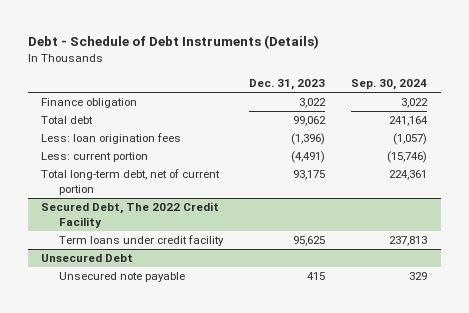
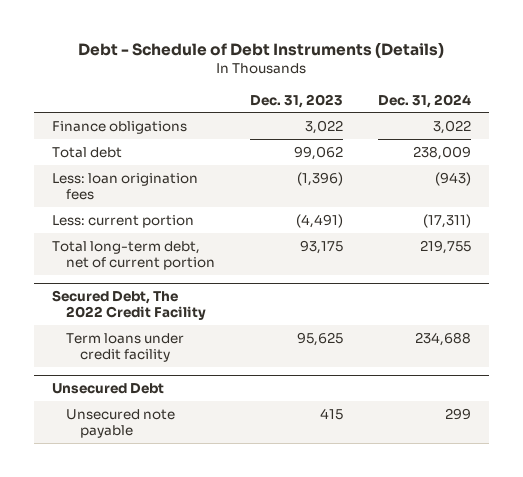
[351,78,428,90] Sep. 30, 2024 -> none
none -> [378,93,472,108] Dec. 31, 2024
[41,98,138,109] Finance obligation -> [51,120,187,134] Finance obligations

